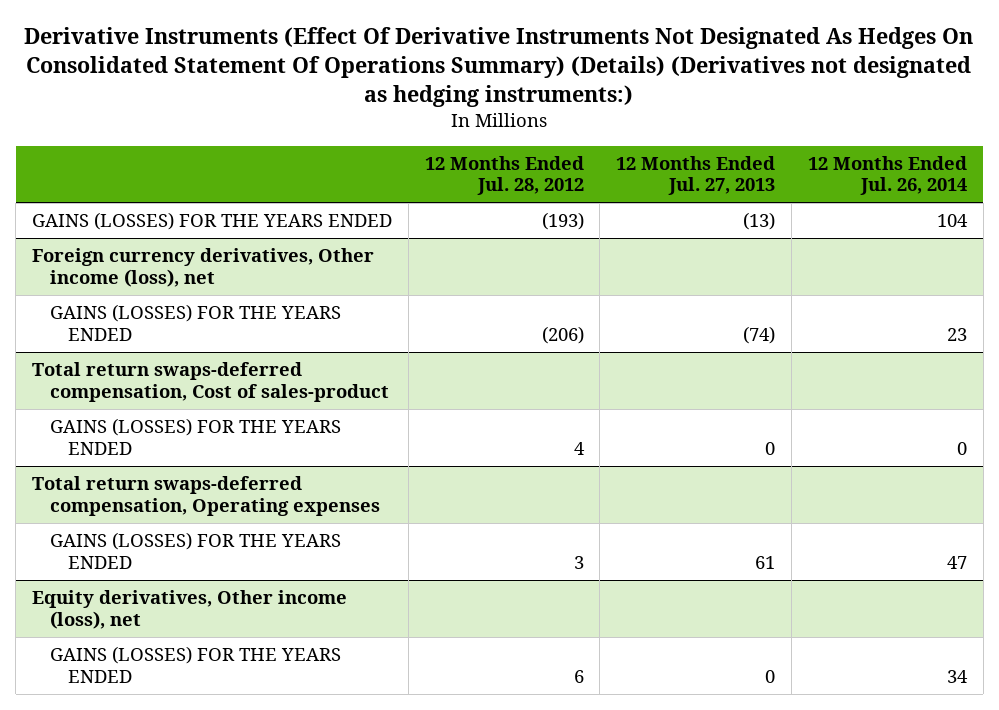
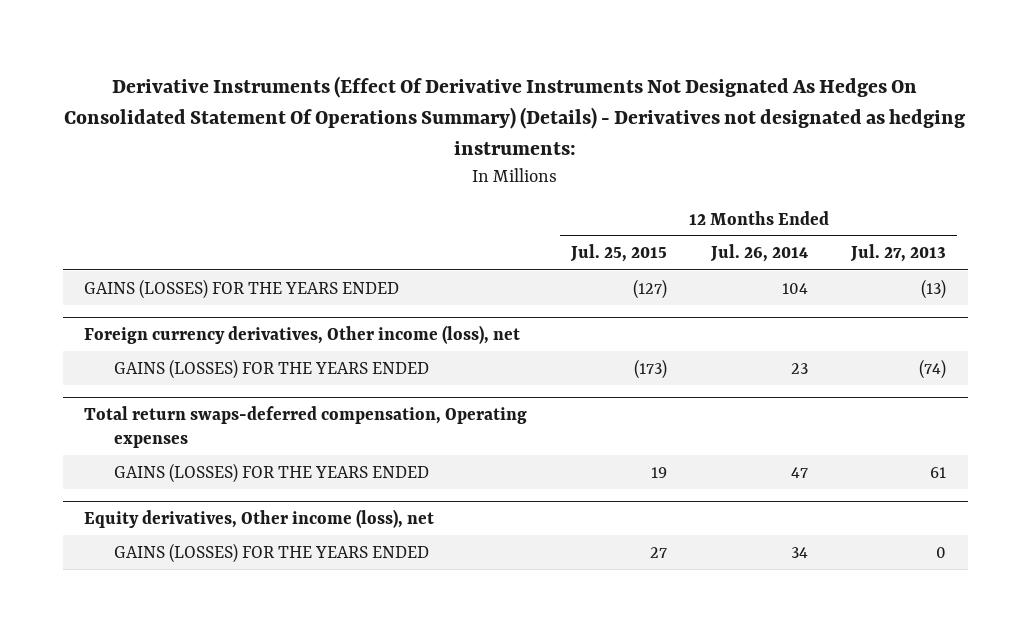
[24,27,974,107] Derivative Instruments (Effect Of Derivative Instruments Not Designated As Hedges On Consolidated Statement Of Operations Summary) (Details) (Derivatives not designated as hedging instruments:) -> [64,76,966,156] Derivative Instruments (Effect Of Derivative Instruments Not Designated As Hedges On Consolidated Statement Of Operations Summary) (Details) - Derivatives not designated as hedging instruments:
[424,155,584,196] 12 Months Ended Jul. 28, 2012 -> none
none -> [569,244,667,263] Jul. 25, 2015
[31,362,390,402] Total return swaps-deferred compensation, Cost of sales-product -> none
[50,418,342,455] GAINS (LOSSES) FOR THE YEARS ENDED -> none

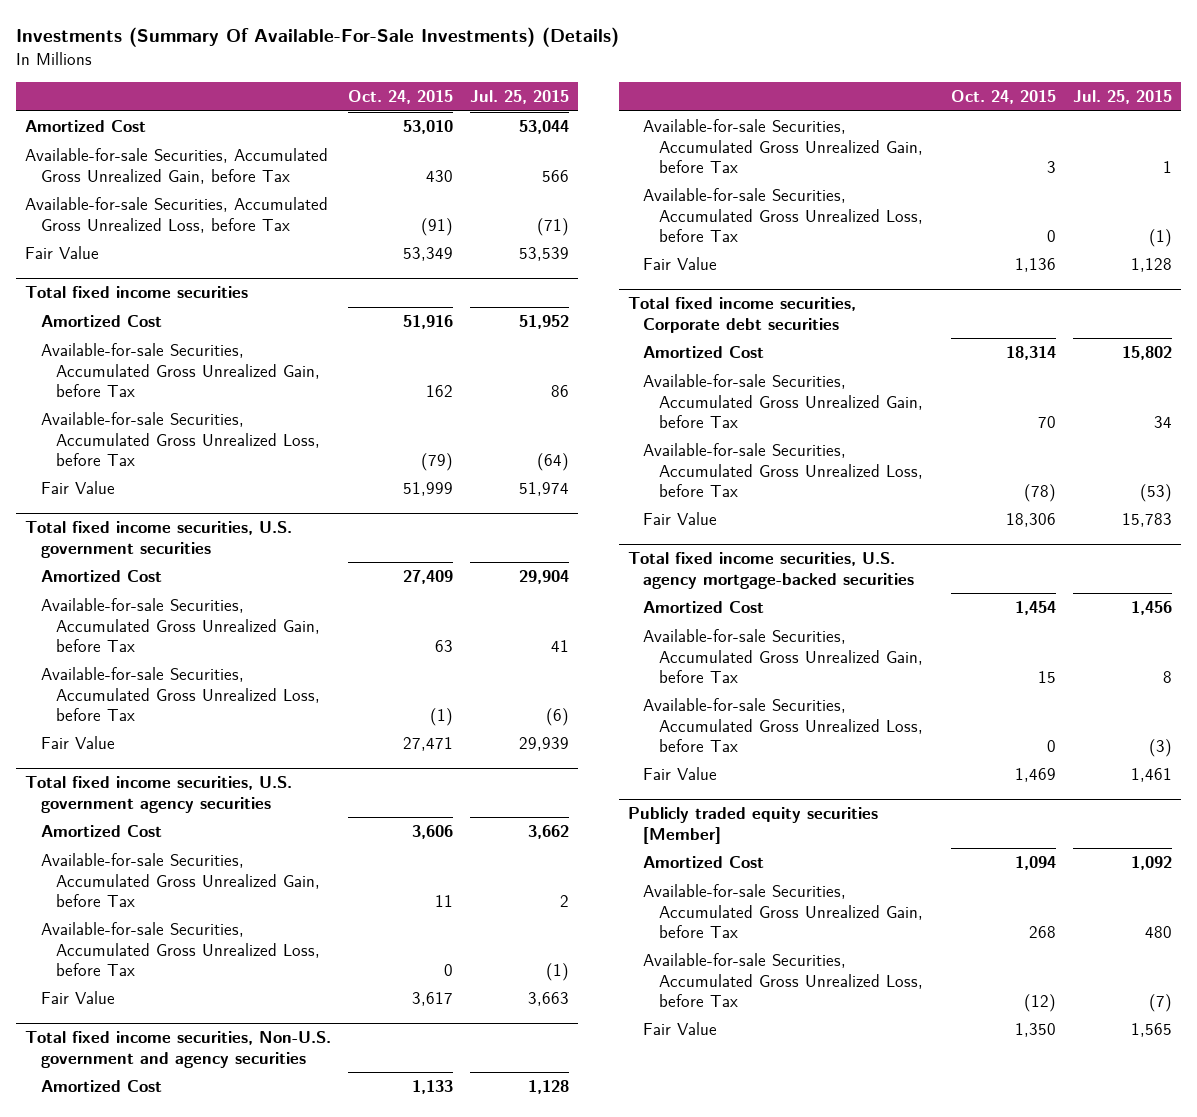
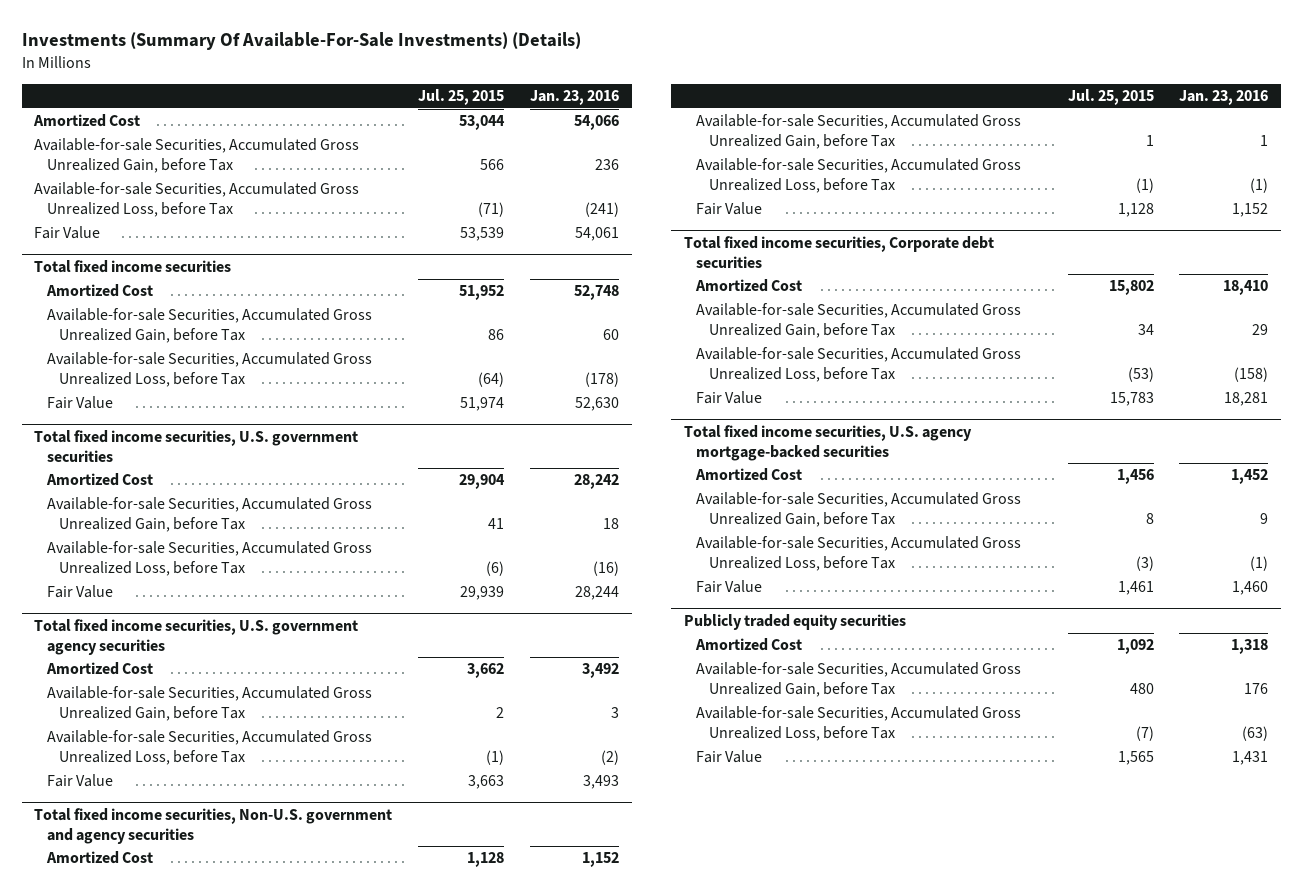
[348,89,454,104] Oct. 24, 2015 -> none
none -> [529,89,619,105] Jan. 23, 2016
[627,807,878,844] Publicly traded equity securities [Member] -> [684,614,907,631] Publicly traded equity securities

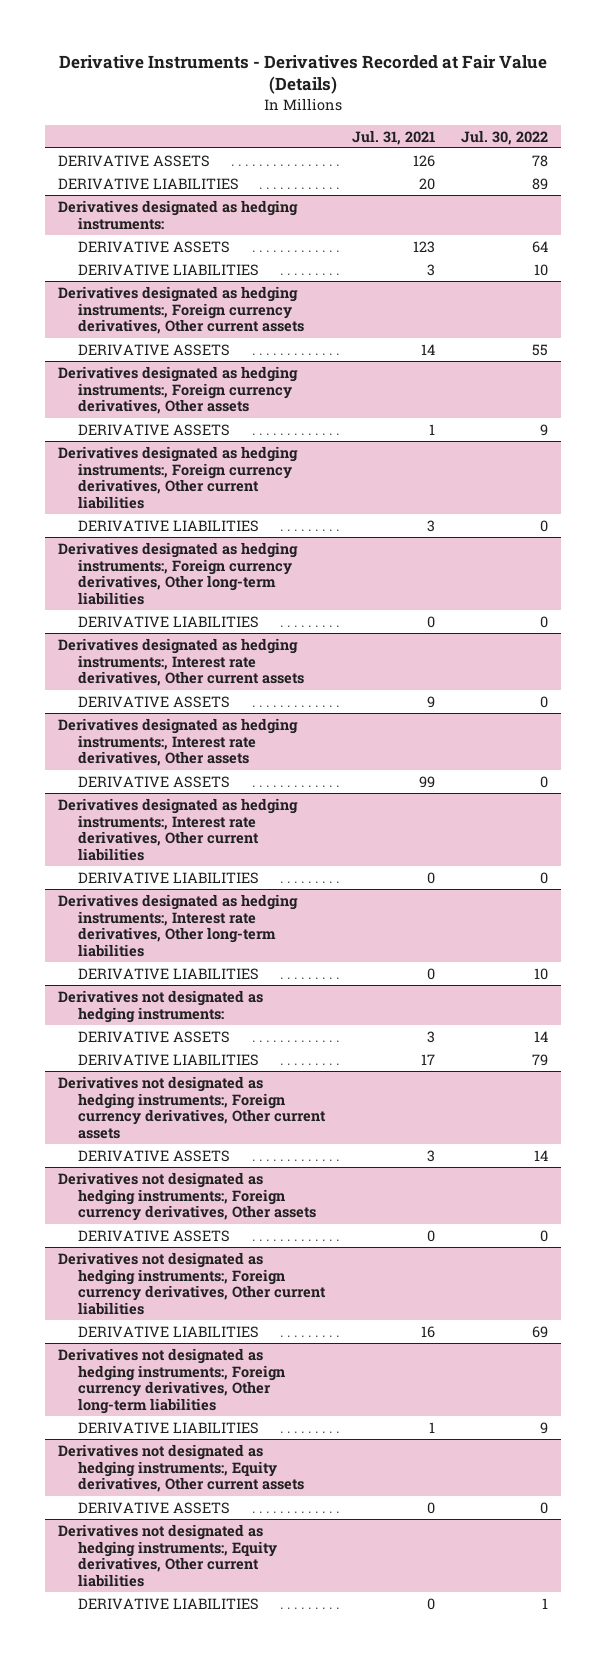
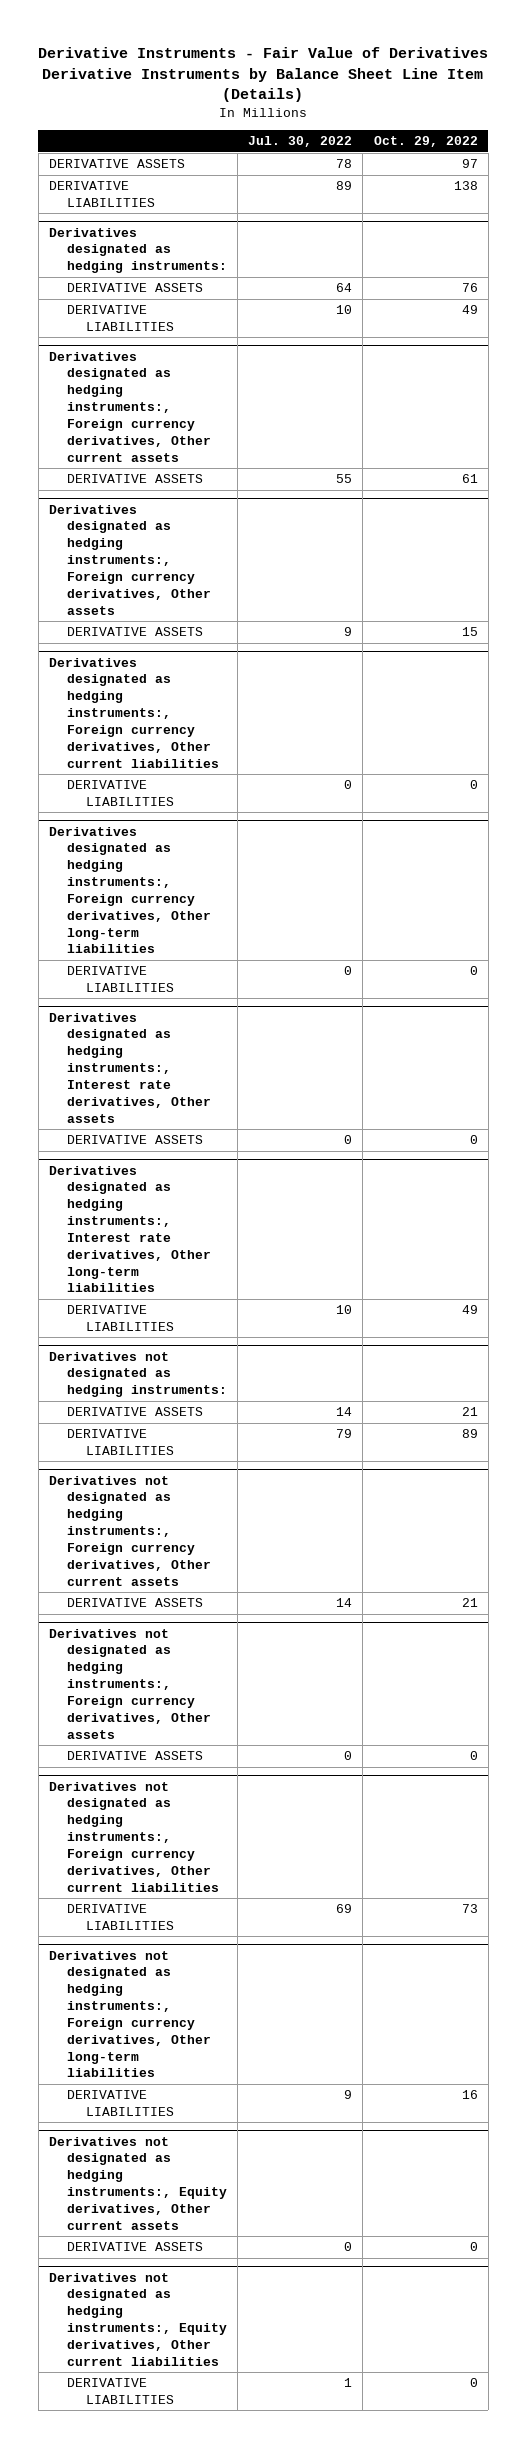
[59,54,548,95] Derivative Instruments - Derivatives Recorded at Fair Value (Details) -> [38,47,489,103] Derivative Instruments - Fair Value of Derivatives Derivative Instruments by Balance Sheet Line Item (Details)
[351,129,435,145] Jul. 31, 2021 -> none
none -> [373,136,478,148] Oct. 29, 2022
[58,637,305,687] Derivatives designated as hedging instruments:, Interest rate derivatives, Other current assets -> none
[78,695,231,708] DERIVATIVE ASSETS -> none
[58,797,299,862] Derivatives designated as hedging instruments:, Interest rate derivatives, Other current liabilities -> none
[78,871,260,884] DERIVATIVE LIABILITIES -> none

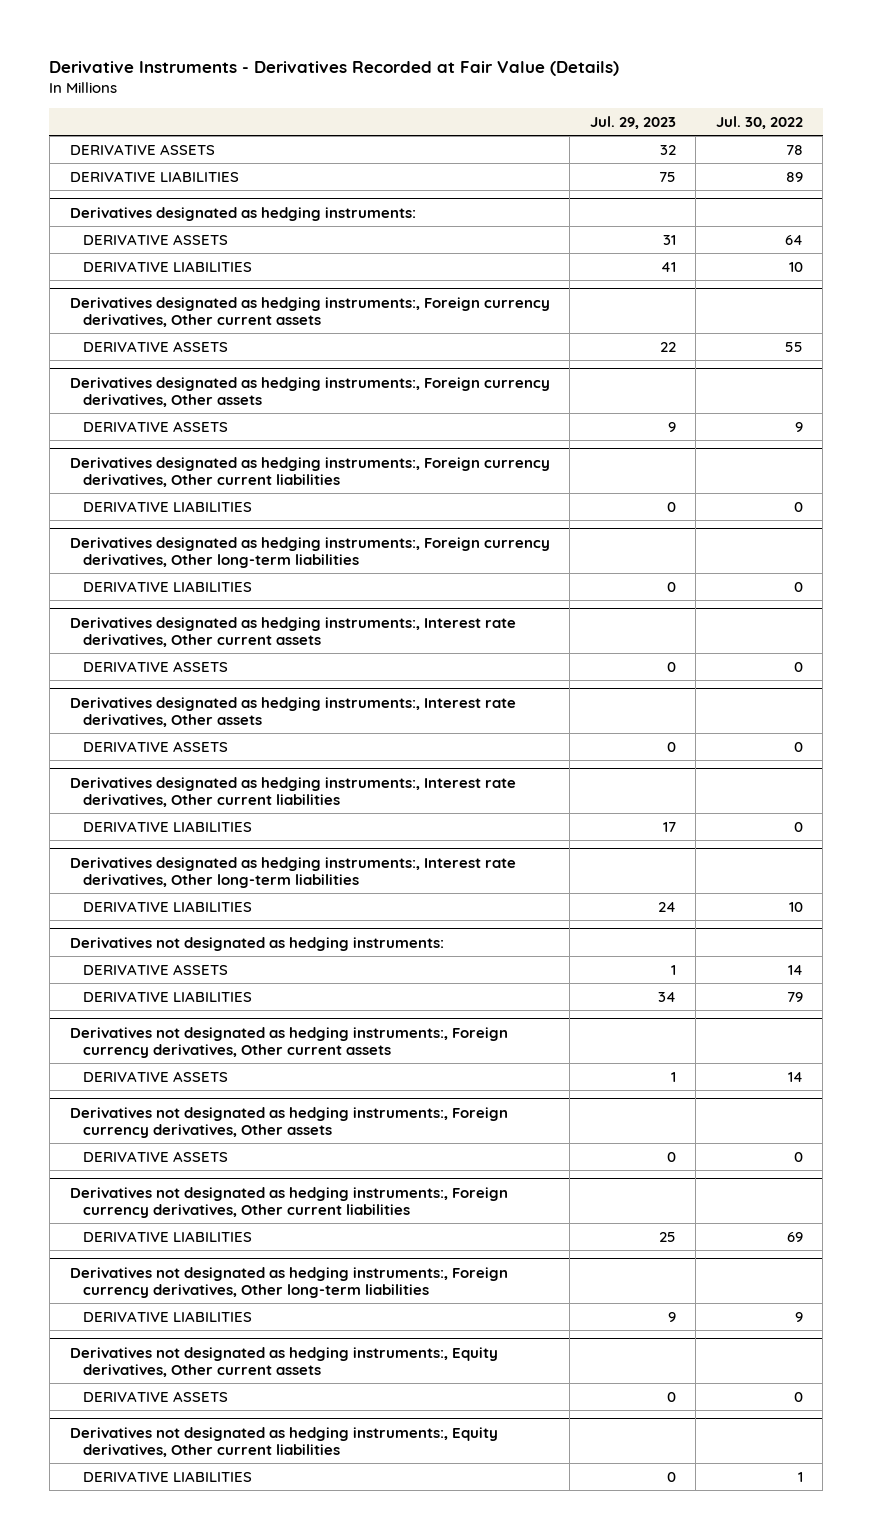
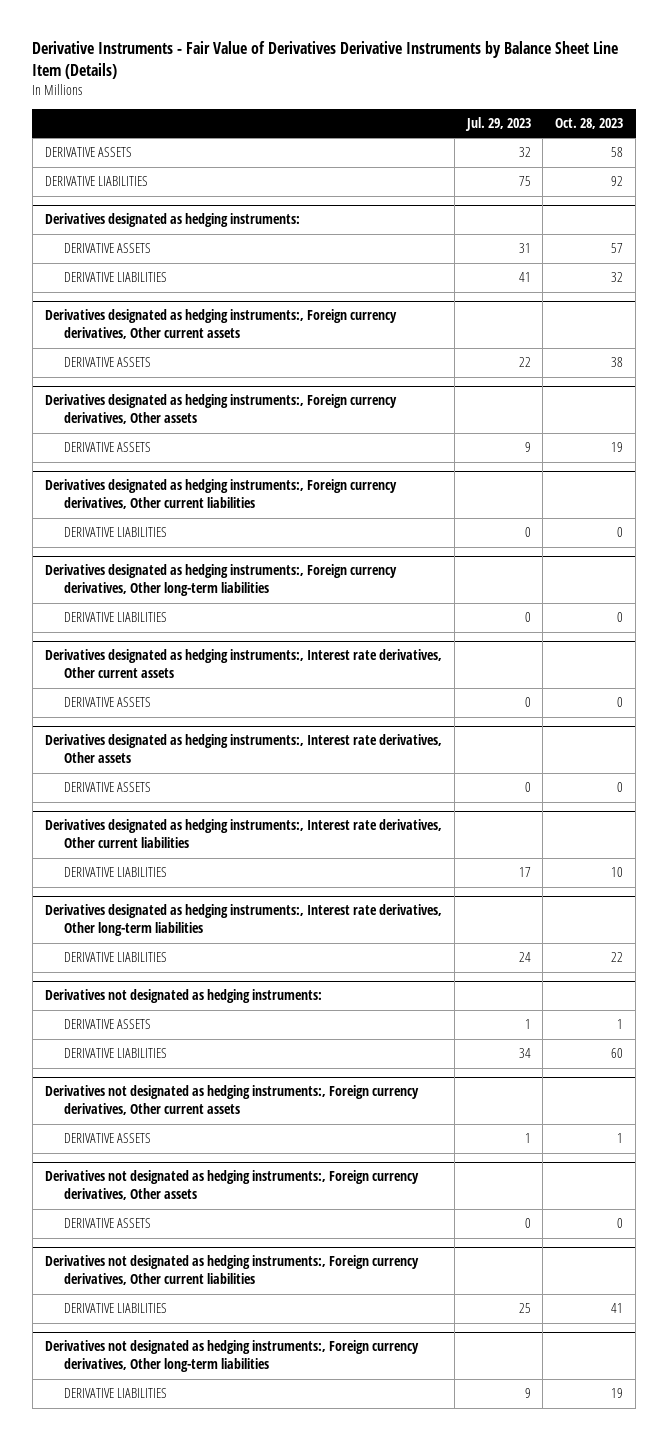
[49,60,620,76] Derivative Instruments - Derivatives Recorded at Fair Value (Details) -> [32,41,619,79] Derivative Instruments - Fair Value of Derivatives Derivative Instruments by Balance Sheet Line Item (Details)
[715,115,803,129] Jul. 30, 2022 -> none
none -> [555,117,624,129] Oct. 28, 2023
[69,1346,498,1377] Derivatives not designated as hedging instruments:, Equity derivatives, Other current assets -> none
[82,1390,228,1402] DERIVATIVE ASSETS -> none
[69,1426,498,1457] Derivatives not designated as hedging instruments:, Equity derivatives, Other current liabilities -> none
[82,1470,252,1482] DERIVATIVE LIABILITIES -> none

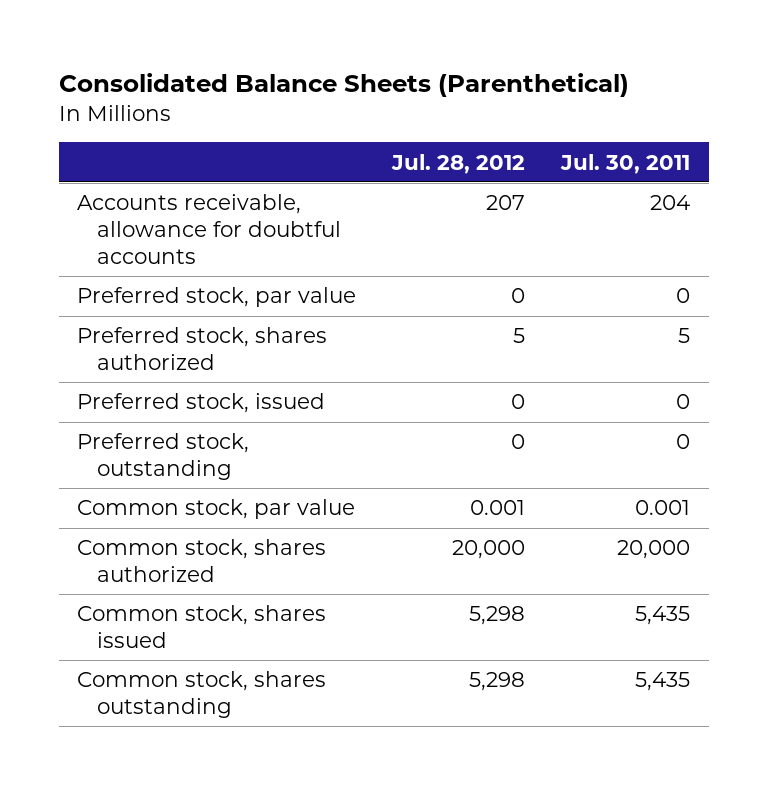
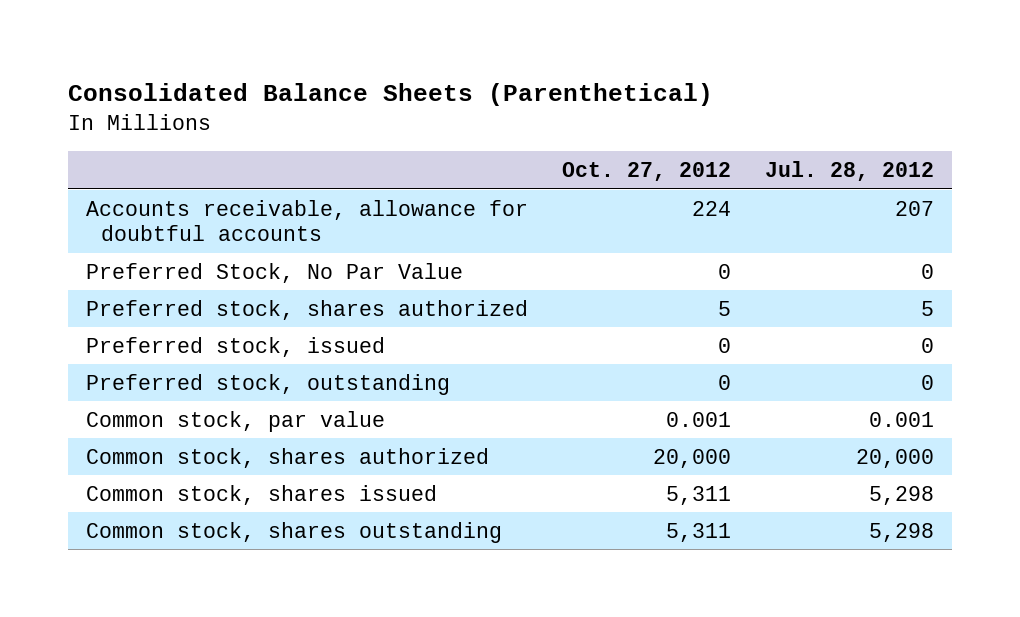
[560,153,691,174] Jul. 30, 2011 -> none
none -> [562,162,732,182] Oct. 27, 2012
[77,287,357,308] Preferred stock, par value -> [85,262,463,283] Preferred Stock, No Par Value

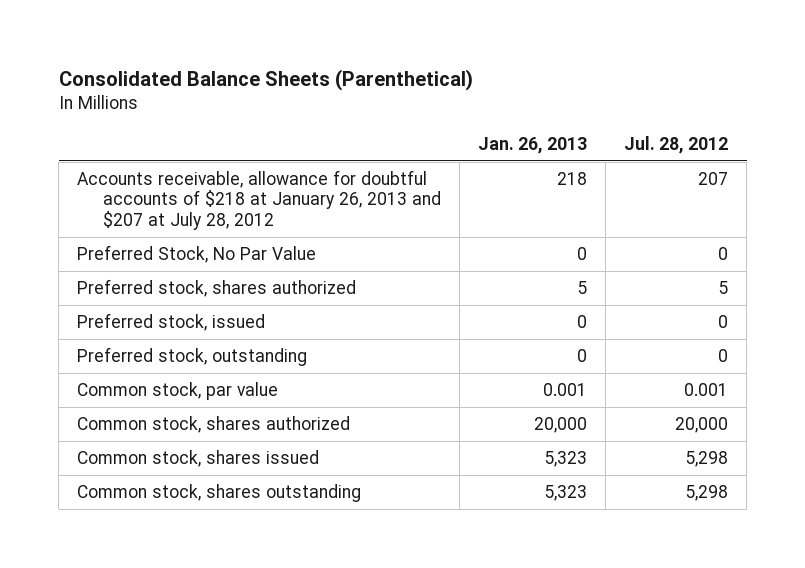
[562,162,732,182] Oct. 27, 2012 -> none
none -> [478,137,588,155] Jan. 26, 2013
[85,199,528,242] Accounts receivable, allowance for doubtful accounts -> [77,170,442,230] Accounts receivable, allowance for doubtful accounts of $218 at January 26, 2013 and $207 at July 28, 2012

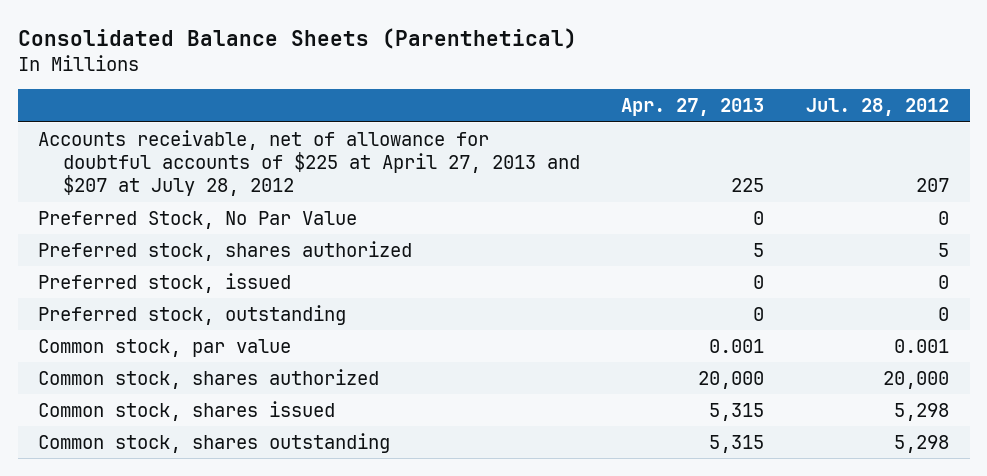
[478,137,588,155] Jan. 26, 2013 -> none
none -> [621,98,765,117] Apr. 27, 2013
[77,170,442,230] Accounts receivable, allowance for doubtful accounts of $218 at January 26, 2013 and $207 at July 28, 2012 -> [38,129,580,197] Accounts receivable, net of allowance for doubtful accounts of $225 at April 27, 2013 and $207 at July 28, 2012

